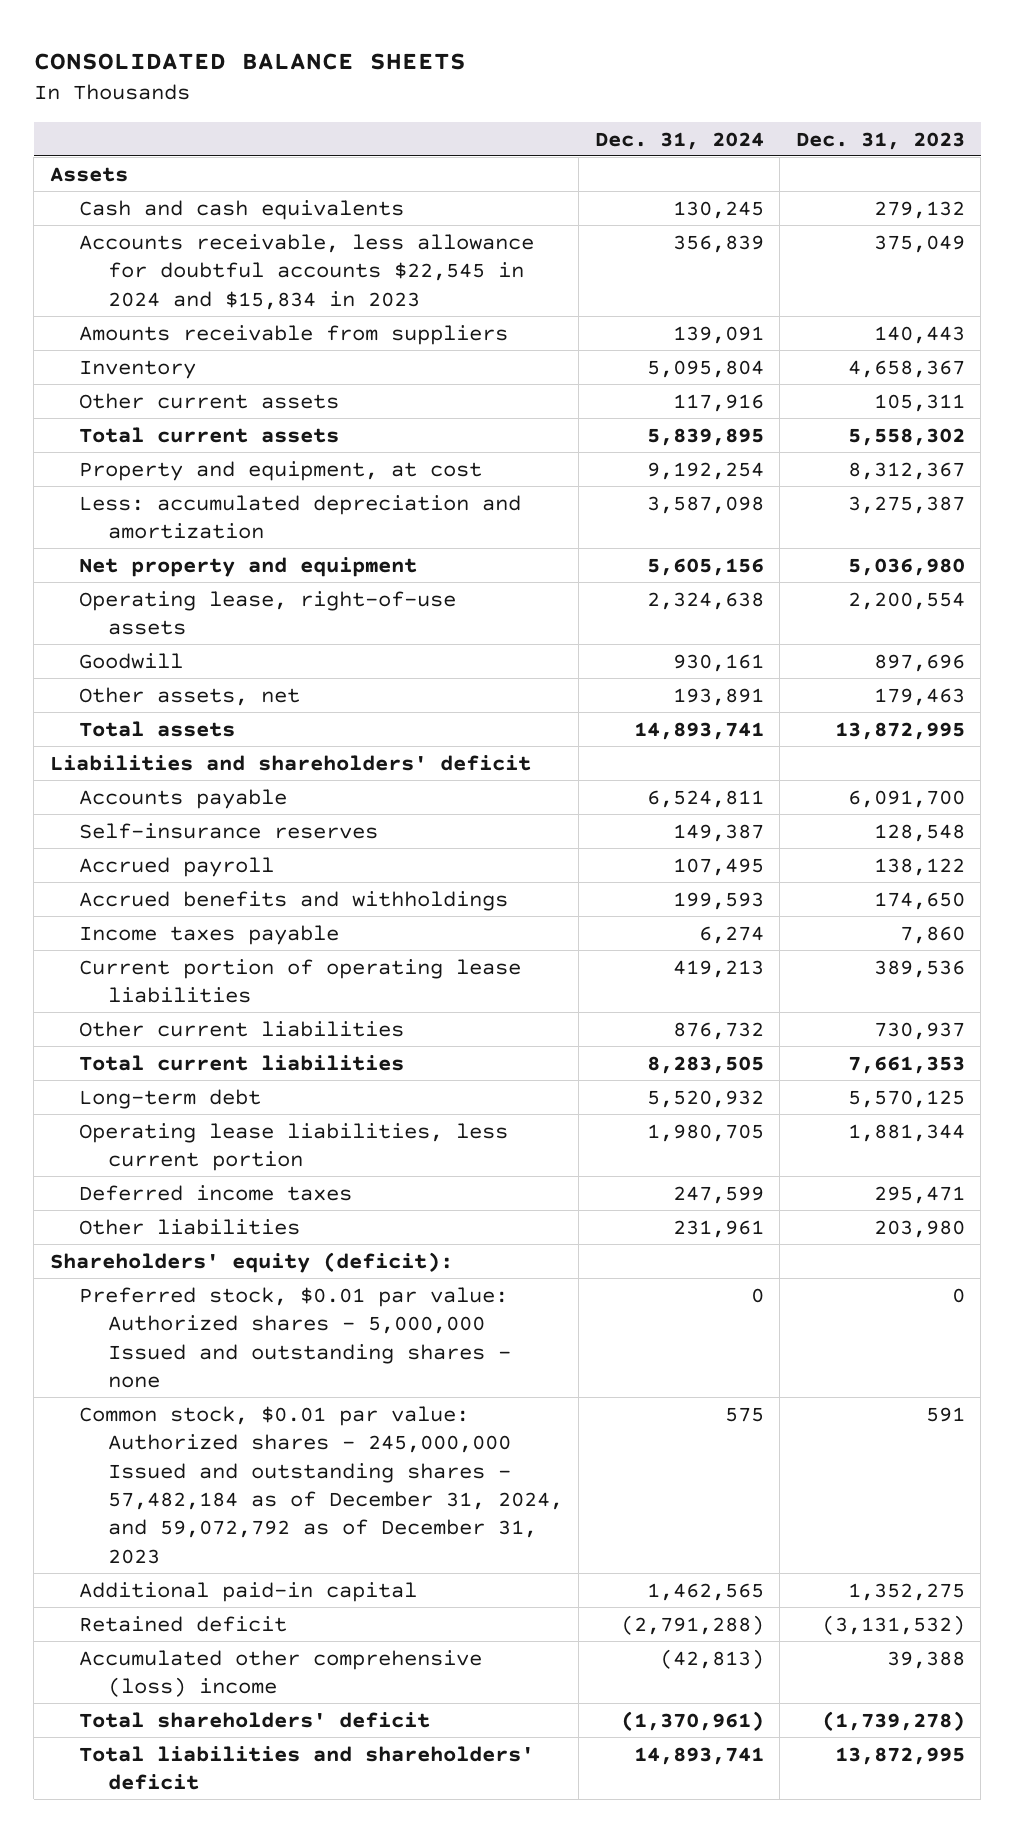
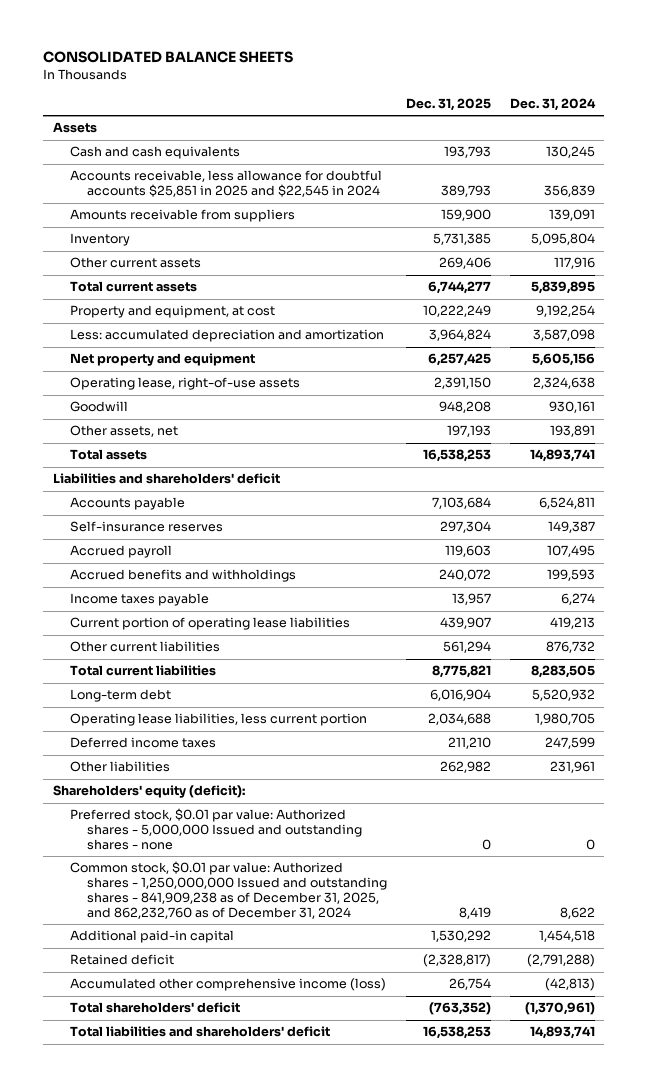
[795,131,965,150] Dec. 31, 2023 -> none
none -> [406,98,492,112] Dec. 31, 2025
[78,233,534,310] Accounts receivable, less allowance for doubtful accounts $22,545 in 2024 and $15,834 in 2023 -> [69,170,382,198] Accounts receivable, less allowance for doubtful accounts $25,851 in 2025 and $22,545 in 2024
[78,1405,563,1564] Common stock, $0.01 par value: Authorized shares - 245,000,000 Issued and outstanding shares - 57,482,184 as of December 31, 2024, and 59,072,792 as of December 31, 2023 -> [69,861,388,919] Common stock, $0.01 par value: Authorized shares - 1,250,000,000 Issued and outstanding shares - 841,909,238 as of December 31, 2025, and 862,232,760 as of December 31, 2024
[724,1406,764,1422] 575 -> [560,906,596,919] 8,622
[646,1582,764,1601] 1,462,565 -> [539,930,596,943] 1,454,518
[78,1649,482,1698] Accumulated other comprehensive (loss) income -> [69,978,386,992] Accumulated other comprehensive income (loss)

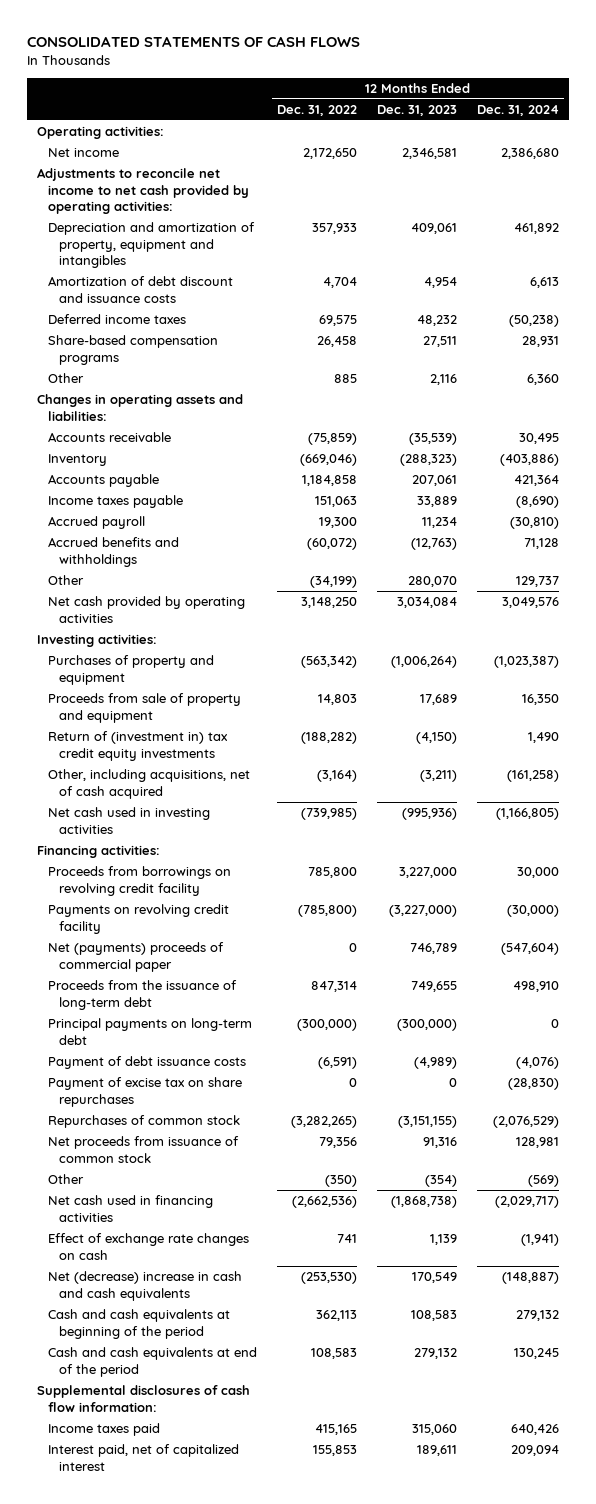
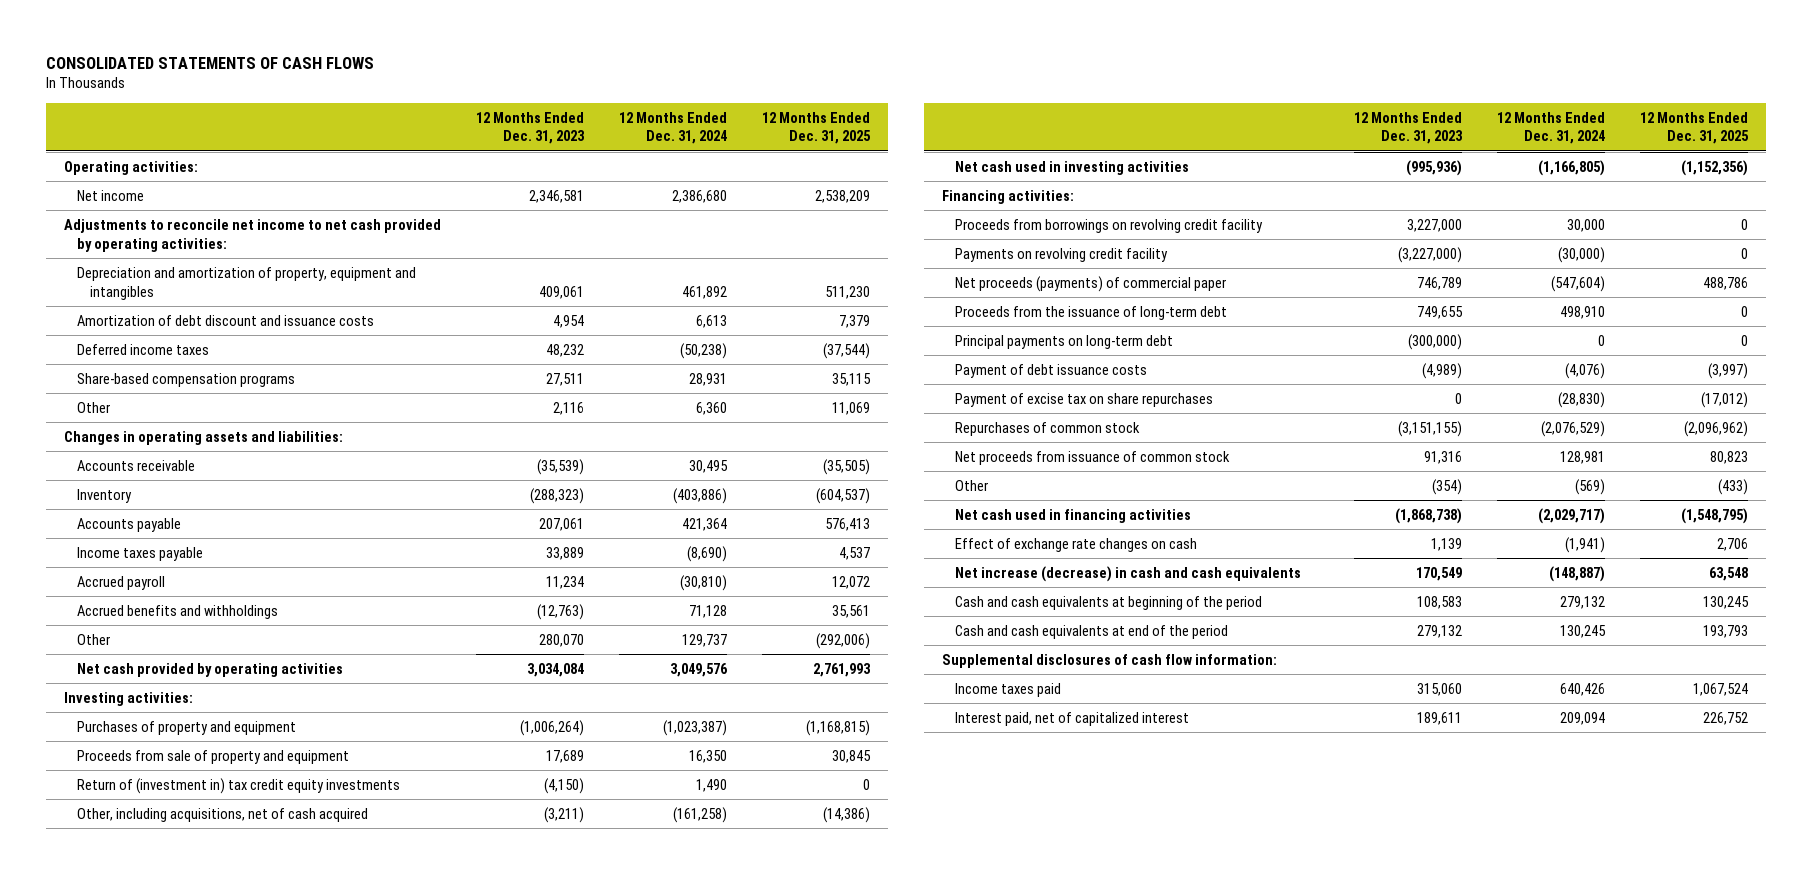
[277,105,358,117] Dec. 31, 2022 -> none
none -> [762,111,872,145] 12 Months Ended Dec. 31, 2025
[47,942,224,972] Net (payments) proceeds of commercial paper -> [955,275,1227,292] Net proceeds (payments) of commercial paper
[47,1271,242,1301] Net (decrease) increase in cash and cash equivalents -> [955,565,1302,582] Net increase (decrease) in cash and cash equivalents

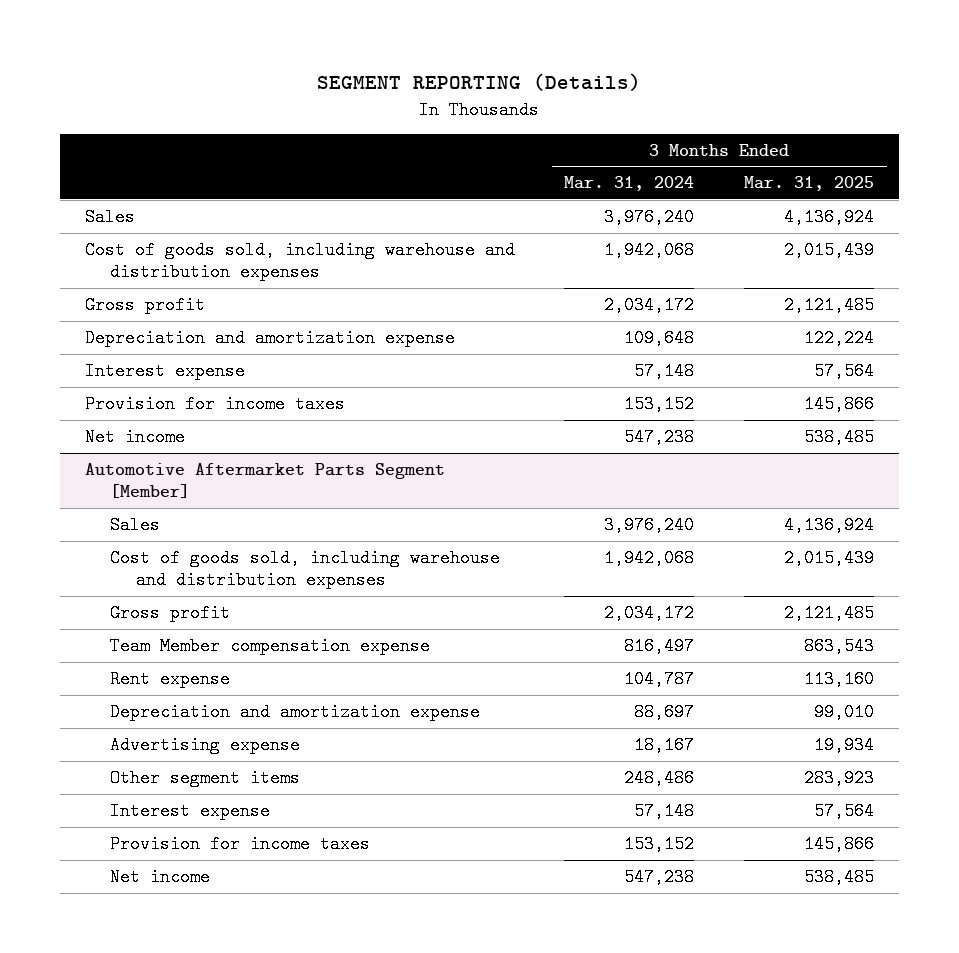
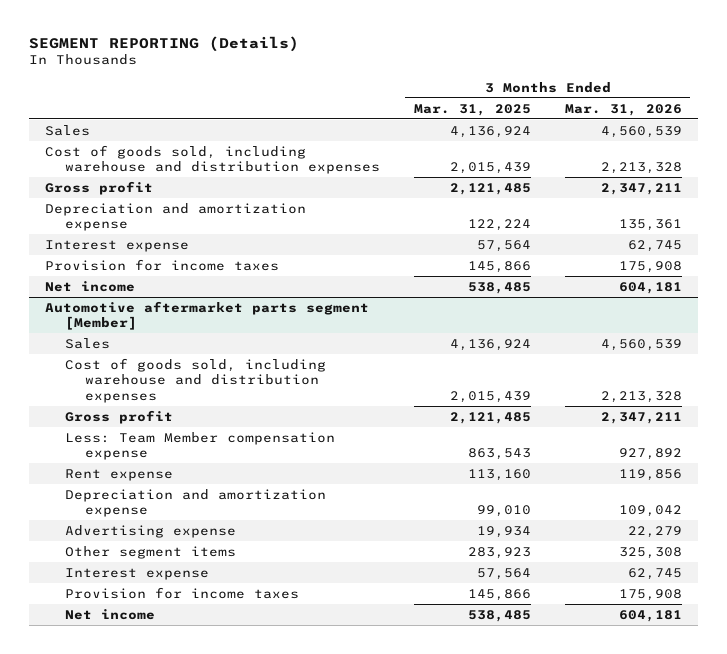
[564,176,695,192] Mar. 31, 2024 -> none
none -> [564,103,682,116] Mar. 31, 2026
[84,463,445,499] Automotive Aftermarket Parts Segment [Member] -> [45,300,370,331] Automotive aftermarket parts segment [Member]
[110,637,431,656] Team Member compensation expense -> [65,431,336,461] Less: Team Member compensation expense

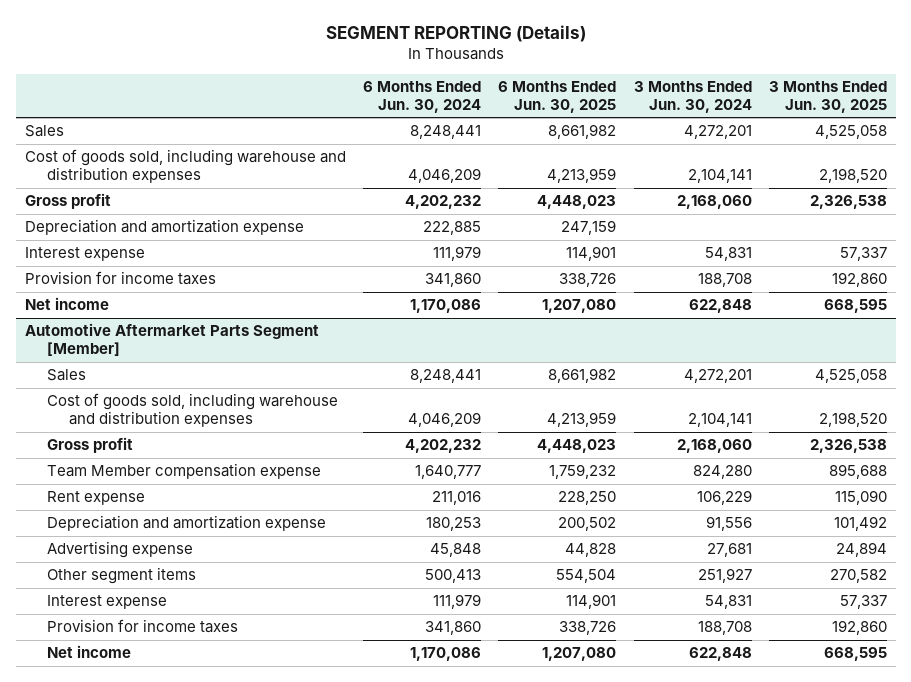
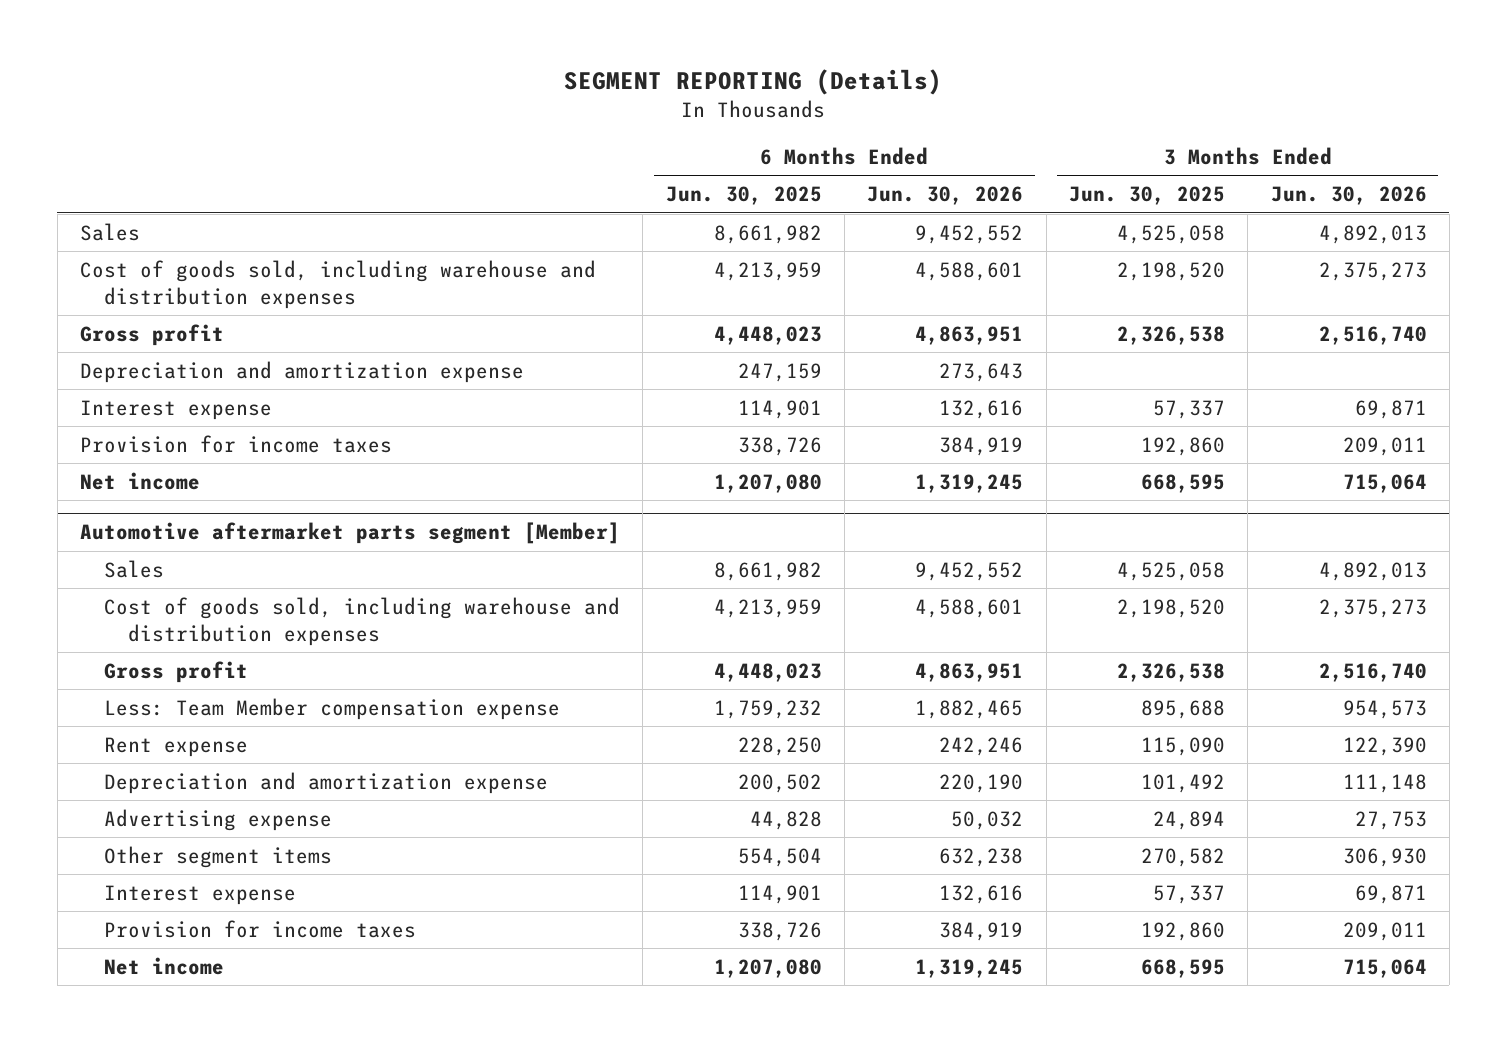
[362,81,481,113] 6 Months Ended Jun. 30, 2024 -> none
[633,81,752,113] 3 Months Ended Jun. 30, 2024 -> none
none -> [867,186,1024,206] Jun. 30, 2026
none -> [1270,186,1427,206] Jun. 30, 2026
[24,323,319,357] Automotive Aftermarket Parts Segment [Member] -> [79,522,620,545] Automotive aftermarket parts segment [Member]
[46,463,321,480] Team Member compensation expense -> [103,697,560,720] Less: Team Member compensation expense

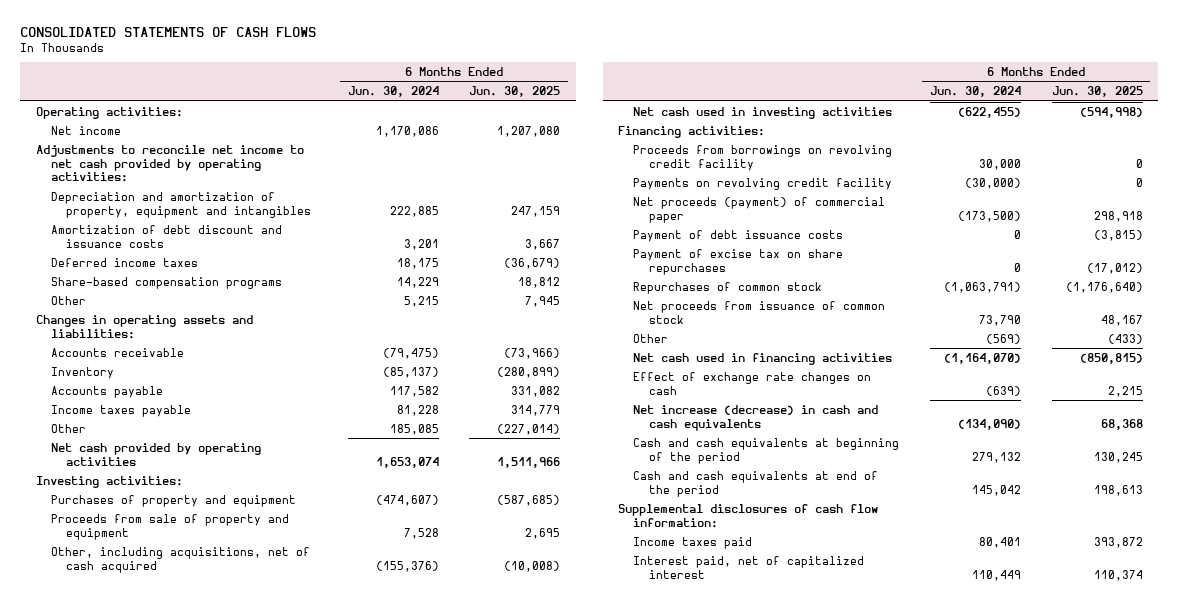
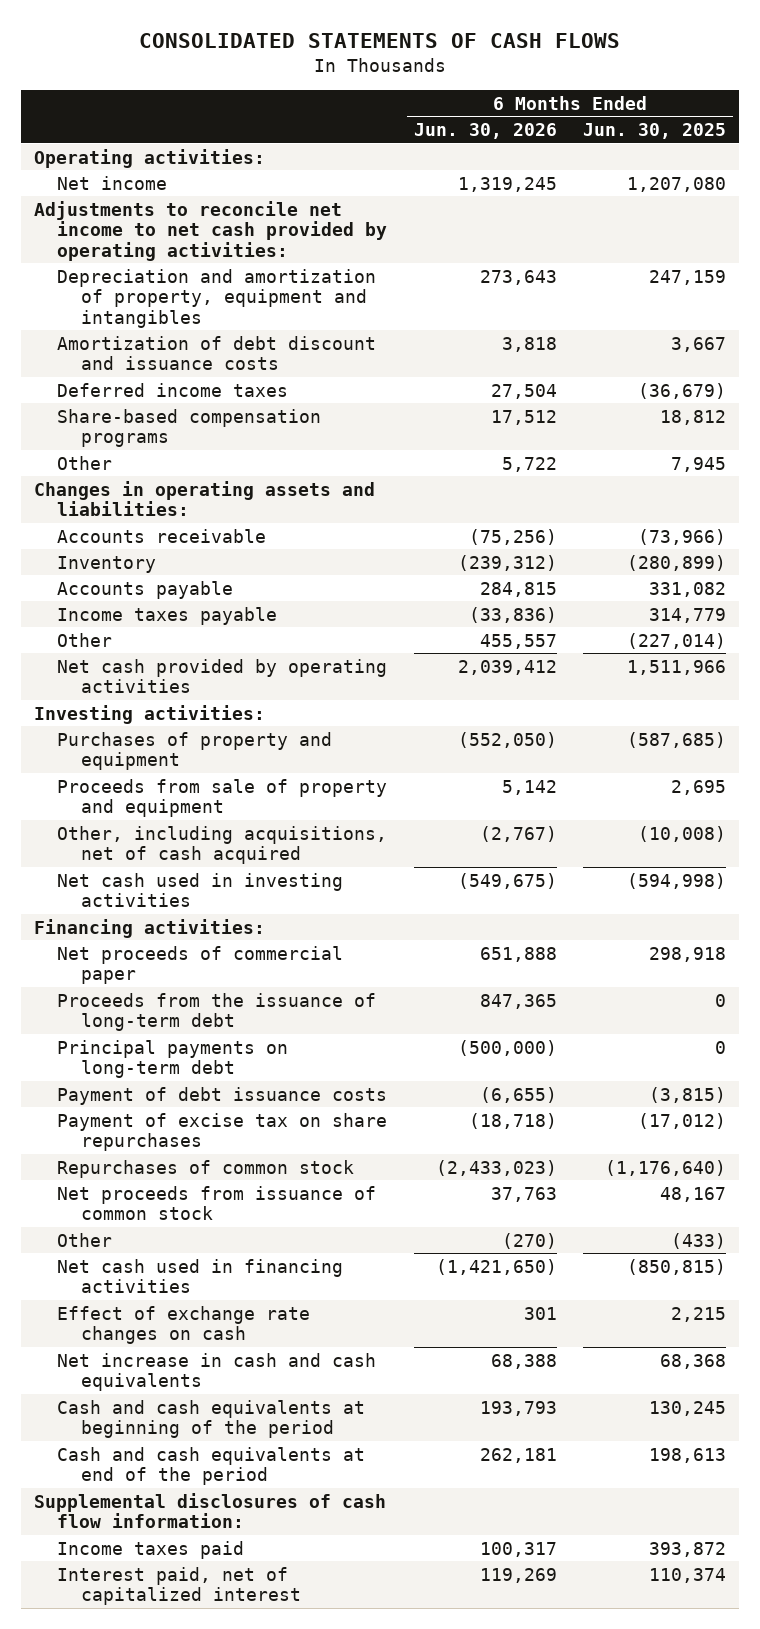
[347,86,439,98] Jun. 30, 2024 -> none
none -> [413,122,557,139] Jun. 30, 2026
[633,144,893,171] Proceeds from borrowings on revolving credit facility -> none
[633,177,893,190] Payments on revolving credit facility -> none
[633,196,886,223] Net proceeds (payment) of commercial paper -> [57,945,344,985] Net proceeds of commercial paper
none -> [57,992,377,1032] Proceeds from the issuance of long-term debt
none -> [57,1039,289,1079] Principal payments on long-term debt
[633,404,879,431] Net increase (decrease) in cash and cash equivalents -> [57,1352,377,1392] Net increase in cash and cash equivalents

